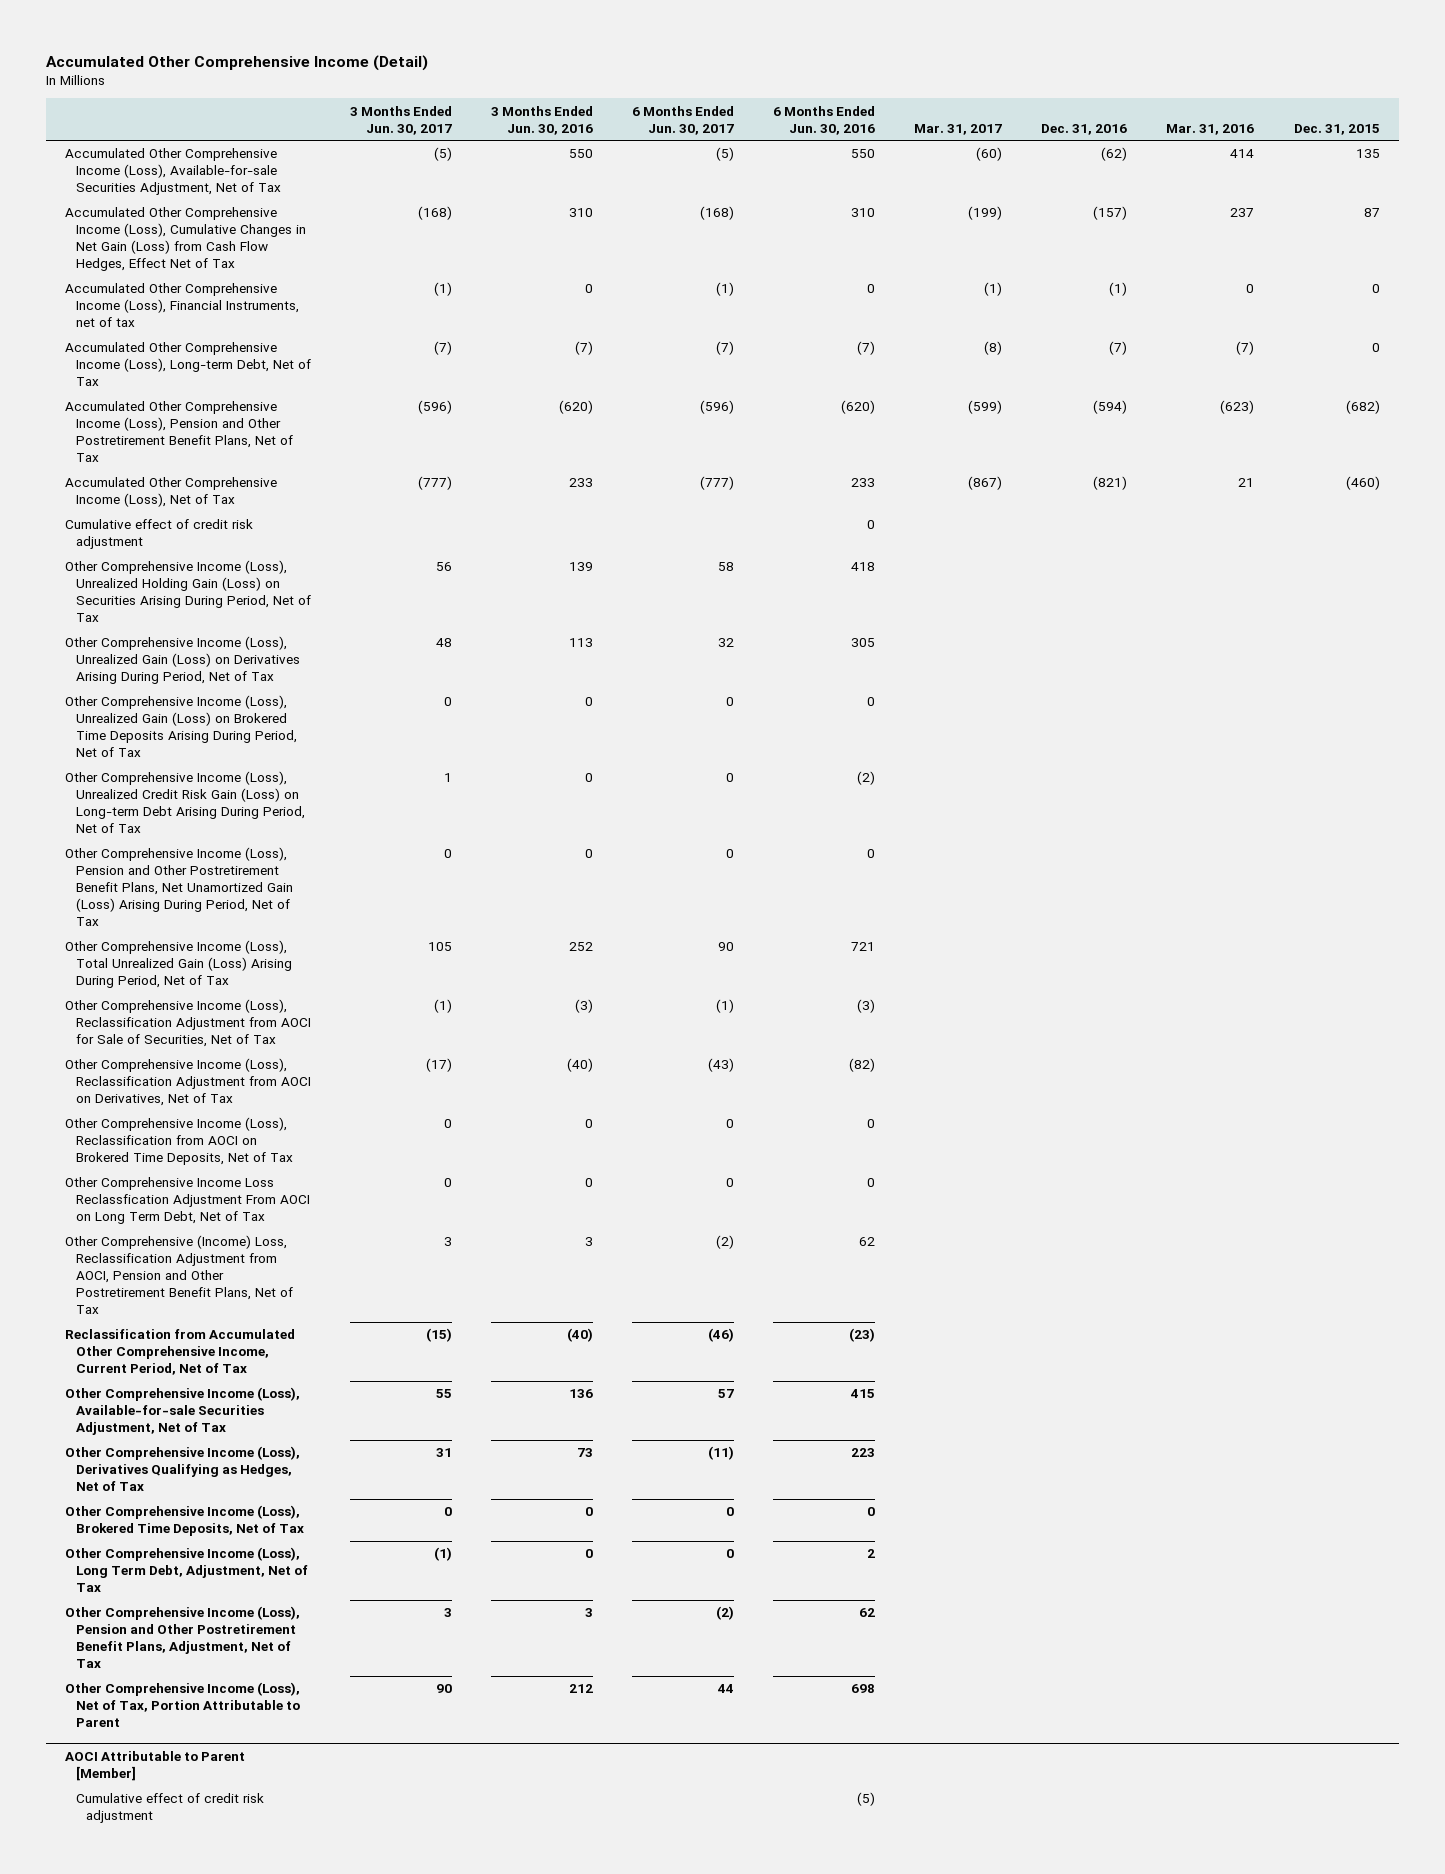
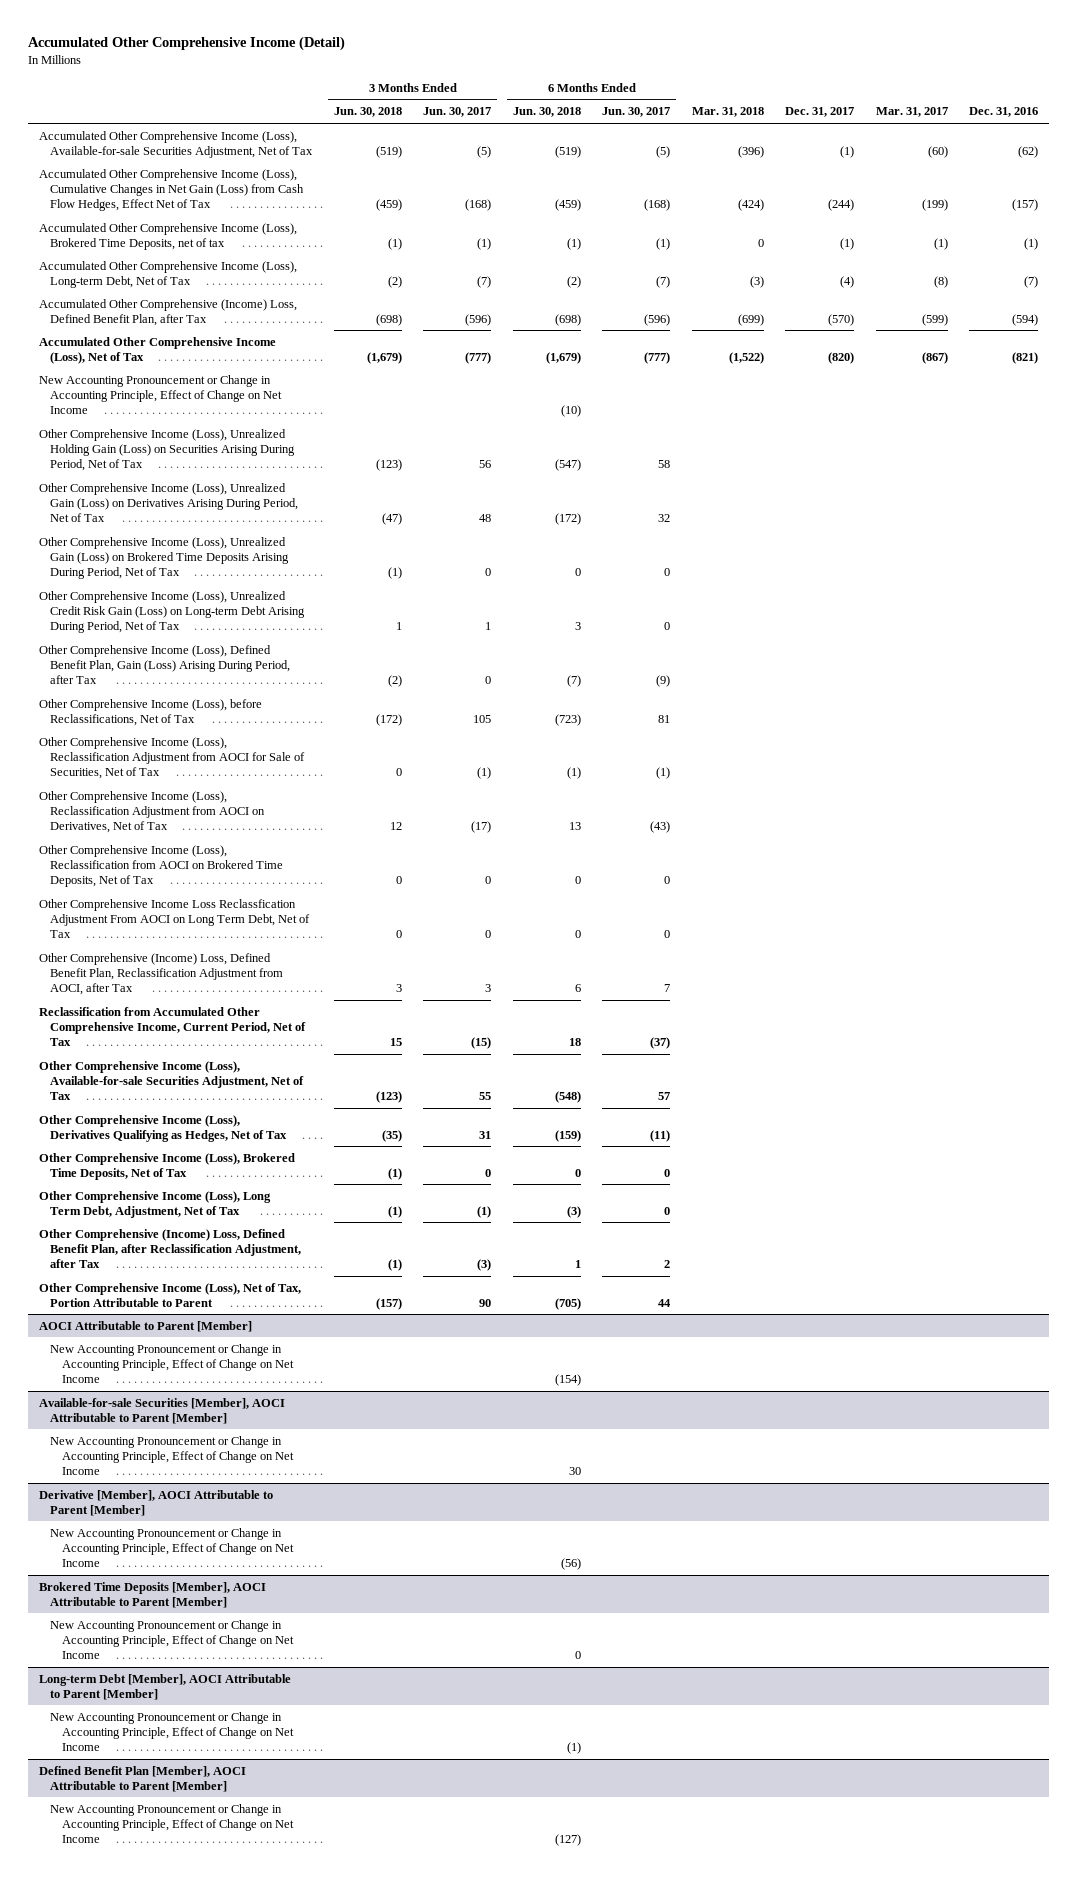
[490,105,593,135] 3 Months Ended Jun. 30, 2016 -> none
[773,105,876,135] 6 Months Ended Jun. 30, 2016 -> none
[1166,123,1255,135] Mar. 31, 2016 -> none
[1293,123,1380,135] Dec. 31, 2015 -> none
none -> [333,107,402,118] Jun. 30, 2018
none -> [512,107,581,118] Jun. 30, 2018
none -> [691,107,764,118] Mar. 31, 2018
none -> [785,107,855,118] Dec. 31, 2017
[65,283,299,328] Accumulated Other Comprehensive Income (Loss), Financial Instruments, net of tax -> [38,222,297,250] Accumulated Other Comprehensive Income (Loss), Brokered Time Deposits, net of tax
[65,401,293,463] Accumulated Other Comprehensive Income (Loss), Pension and Other Postretirement Benefit Plans, Net of Tax -> [38,298,297,326] Accumulated Other Comprehensive (Income) Loss, Defined Benefit Plan, after Tax
[65,519,254,550] Cumulative effect of credit risk adjustment -> none
none -> [38,374,283,414] New Accounting Pronouncement or Change in Accounting Principle, Effect of Change on Net Income
[65,847,293,927] Other Comprehensive Income (Loss), Pension and Other Postretirement Benefit Plans, Net Unamortized Gain (Loss) Arising During Period, Net of Tax -> [38,644,291,684] Other Comprehensive Income (Loss), Defined Benefit Plan, Gain (Loss) Arising During Period, after Tax
[726,849,735,859] 0 -> [656,674,671,687] (9)
[65,940,292,989] Other Comprehensive Income (Loss), Total Unrealized Gain (Loss) Arising During Period, Net of Tax -> [38,698,262,726] Other Comprehensive Income (Loss), before Reclassifications, Net of Tax
[718,942,735,952] 90 -> [658,714,671,723] 81
[65,1235,293,1315] Other Comprehensive (Income) Loss, Reclassification Adjustment from AOCI, Pension and Other Postretirement Benefit Plans, Net of Tax -> [38,952,284,995] Other Comprehensive (Income) Loss, Defined Benefit Plan, Reclassification Adjustment from AOCI, after Tax
[716,1235,735,1250] (2) -> [664,983,671,992] 7
[708,1328,735,1343] (46) -> [650,1036,671,1049] (37)
[65,1606,301,1669] Other Comprehensive Income (Loss), Pension and Other Postretirement Benefit Plans, Adjustment, Net of Tax -> [38,1228,302,1268] Other Comprehensive (Income) Loss, Defined Benefit Plan, after Reclassification Adjustment, after Tax
[443,1608,452,1618] 3 -> [477,1258,492,1271] (3)
[716,1606,735,1621] (2) -> [664,1259,671,1268] 2
[75,1793,264,1824] Cumulative effect of credit risk adjustment -> none
none -> [50,1343,294,1383] New Accounting Pronouncement or Change in Accounting Principle, Effect of Change on Net Income
none -> [38,1397,285,1424] Available-for-sale Securities [Member], AOCI Attributable to Parent [Member]
none -> [50,1435,294,1475] New Accounting Pronouncement or Change in Accounting Principle, Effect of Change on Net Income
none -> [38,1489,273,1516] Derivative [Member], AOCI Attributable to Parent [Member]
none -> [50,1527,294,1567] New Accounting Pronouncement or Change in Accounting Principle, Effect of Change on Net Income
none -> [38,1581,266,1608] Brokered Time Deposits [Member], AOCI Attributable to Parent [Member]
none -> [50,1619,294,1659] New Accounting Pronouncement or Change in Accounting Principle, Effect of Change on Net Income
none -> [38,1673,291,1700] Long-term Debt [Member], AOCI Attributable to Parent [Member]
none -> [50,1711,294,1751] New Accounting Pronouncement or Change in Accounting Principle, Effect of Change on Net Income
none -> [38,1765,246,1792] Defined Benefit Plan [Member], AOCI Attributable to Parent [Member]
none -> [50,1803,294,1843] New Accounting Pronouncement or Change in Accounting Principle, Effect of Change on Net Income

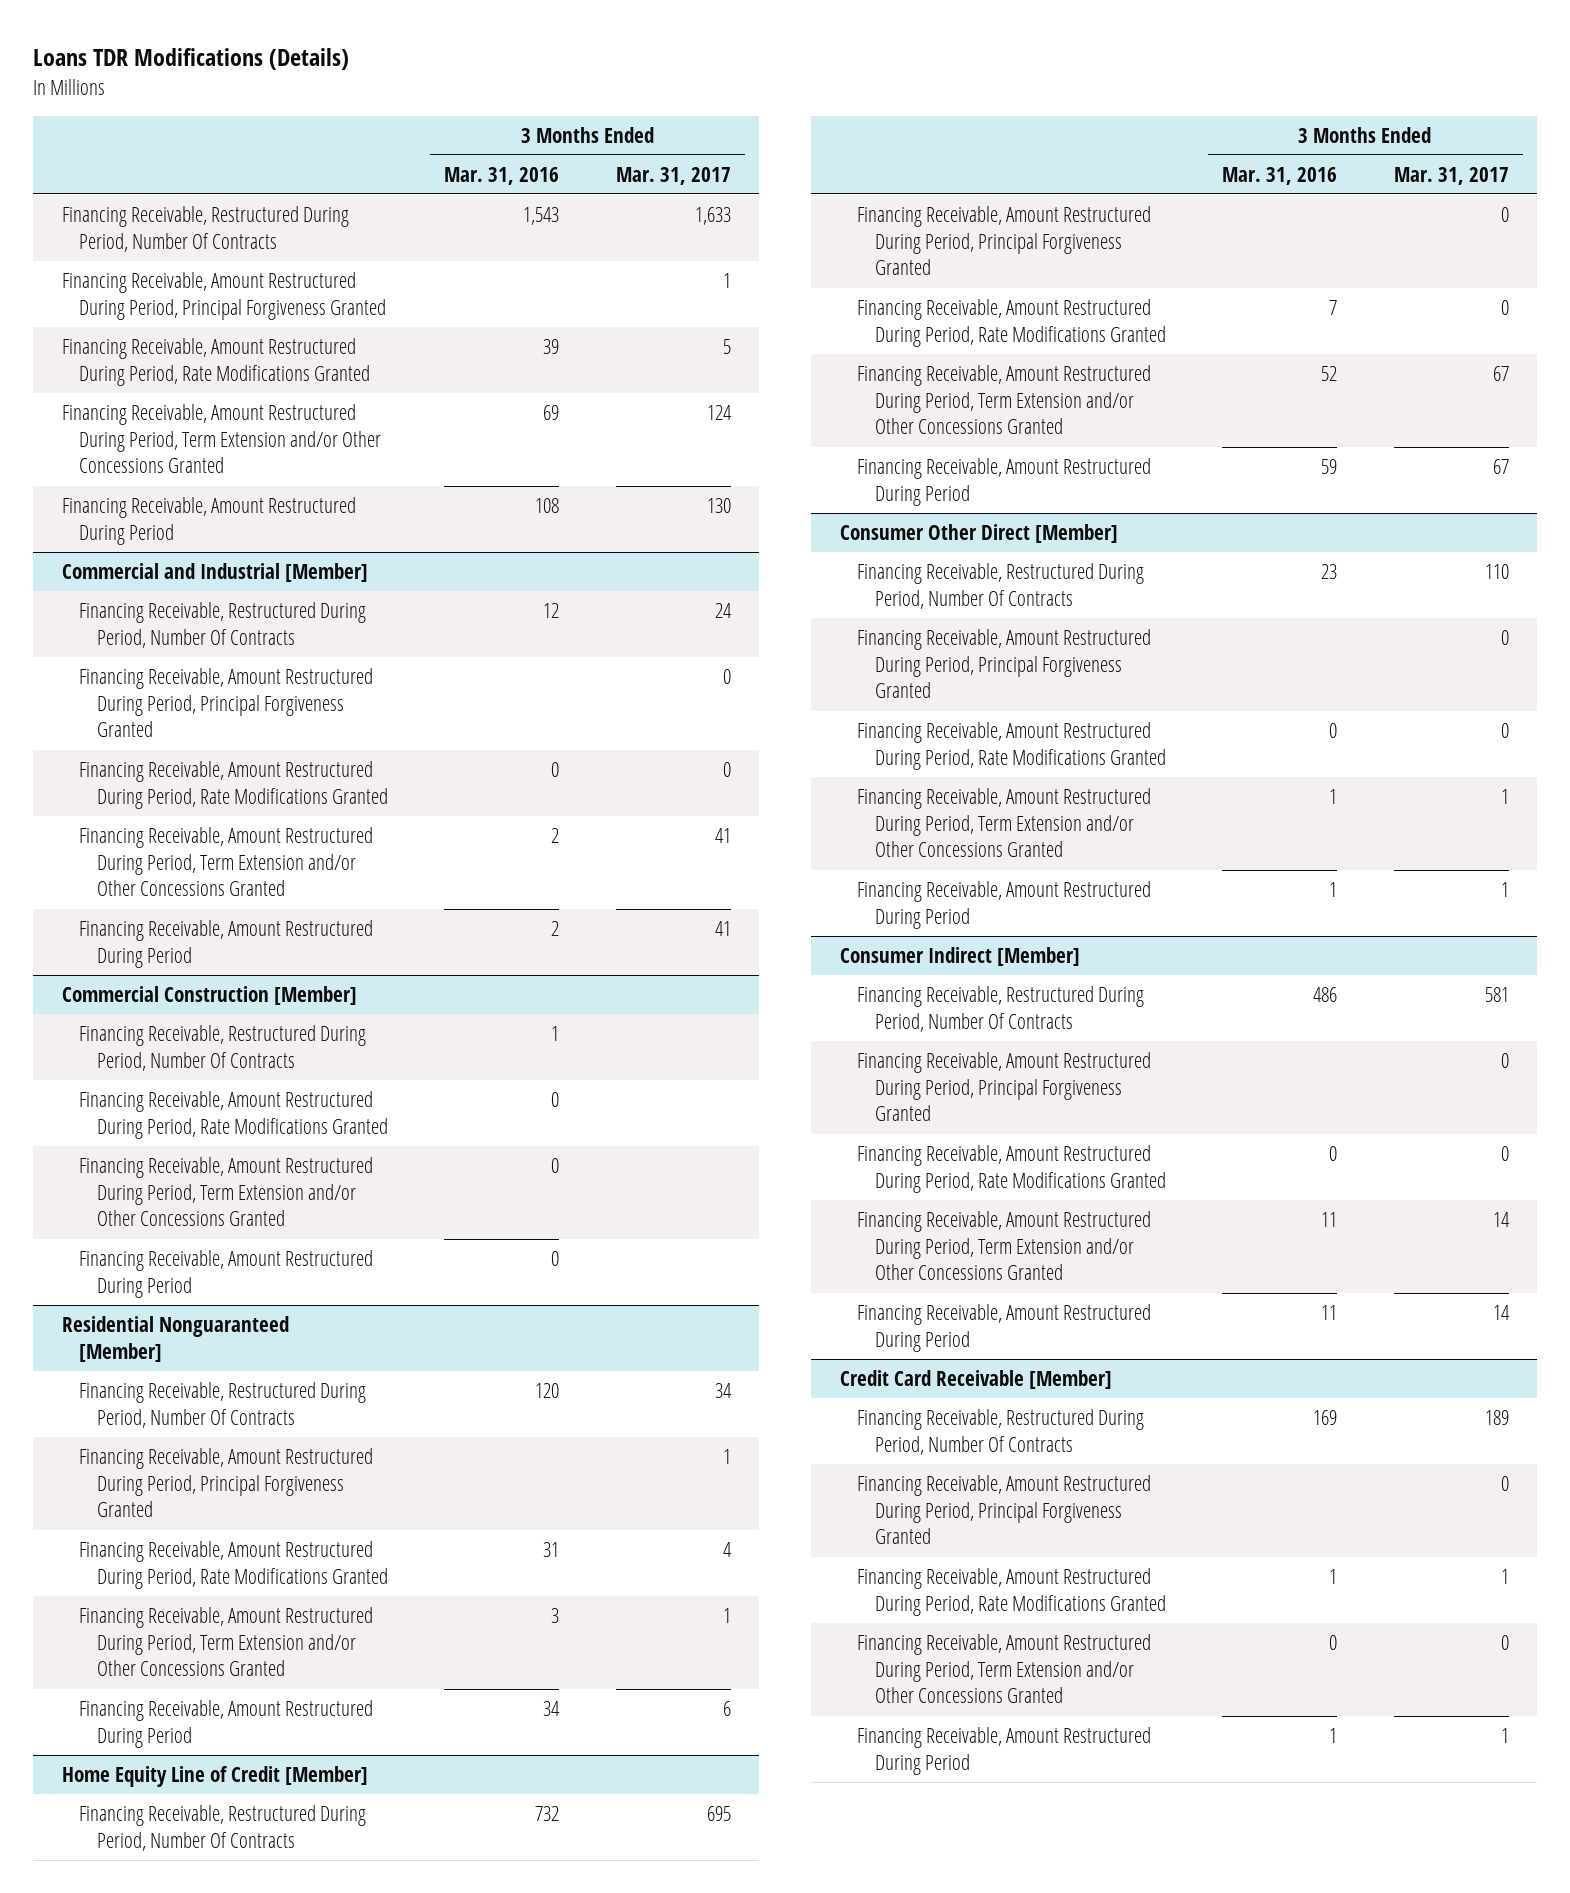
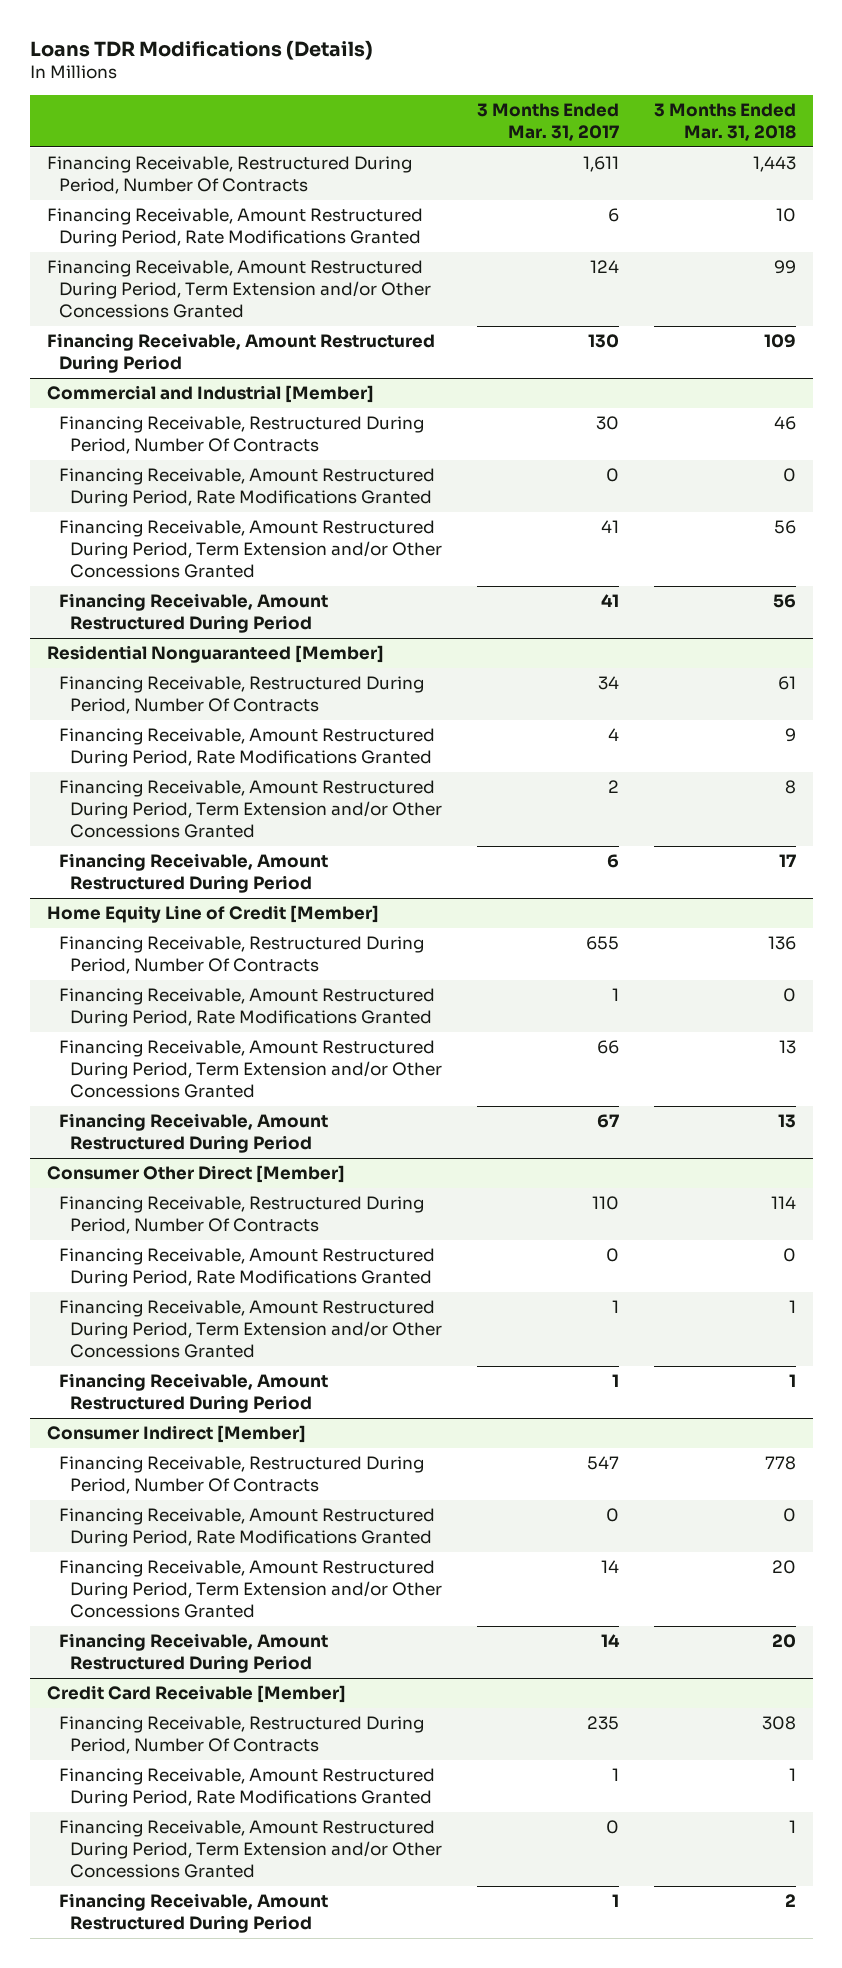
[444,166,560,185] Mar. 31, 2016 -> none
none -> [653,103,796,141] 3 Months Ended Mar. 31, 2018
[61,272,387,320] Financing Receivable, Amount Restructured During Period, Principal Forgiveness Granted -> none
[694,207,731,226] 1,633 -> [583,156,620,173] 1,611
[722,339,731,355] 5 -> [608,208,620,223] 6
[79,668,374,738] Financing Receivable, Amount Restructured During Period, Principal Forgiveness Granted -> none
[714,603,732,619] 24 -> [596,416,620,431] 30
[61,986,357,1006] Commercial Construction [Member] -> none
[79,1025,367,1071] Financing Receivable, Restructured During Period, Number Of Contracts -> none
[79,1091,389,1139] Financing Receivable, Amount Restructured During Period, Rate Modifications Granted -> none
[79,1157,374,1227] Financing Receivable, Amount Restructured During Period, Term Extension and/or Other Concessions Granted -> none
[79,1250,374,1298] Financing Receivable, Amount Restructured During Period -> none
[79,1448,374,1518] Financing Receivable, Amount Restructured During Period, Principal Forgiveness Granted -> none
[722,1608,731,1624] 1 -> [608,780,620,794] 2
[857,206,1152,276] Financing Receivable, Amount Restructured During Period, Principal Forgiveness Granted -> none
[706,1806,731,1822] 695 -> [586,936,620,951] 655
[1500,300,1509,316] 0 -> [612,988,620,1002] 1
[1492,366,1509,382] 67 -> [597,1040,620,1055] 66
[857,629,1152,699] Financing Receivable, Amount Restructured During Period, Principal Forgiveness Granted -> none
[857,1052,1152,1122] Financing Receivable, Amount Restructured During Period, Principal Forgiveness Granted -> none
[1484,987,1509,1003] 581 -> [587,1456,620,1471] 547
[857,1475,1152,1545] Financing Receivable, Amount Restructured During Period, Principal Forgiveness Granted -> none
[1484,1410,1509,1426] 189 -> [587,1716,620,1731] 235

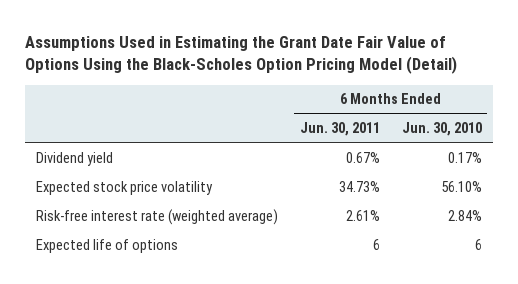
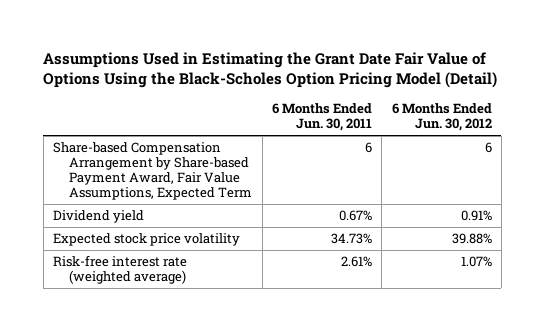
[401,122,482,137] Jun. 30, 2010 -> none
none -> [391,103,492,132] 6 Months Ended Jun. 30, 2012
none -> [53,142,253,201] Share-based Compensation Arrangement by Share-based Payment Award, Fair Value Assumptions, Expected Term
[36,238,179,253] Expected life of options -> none

